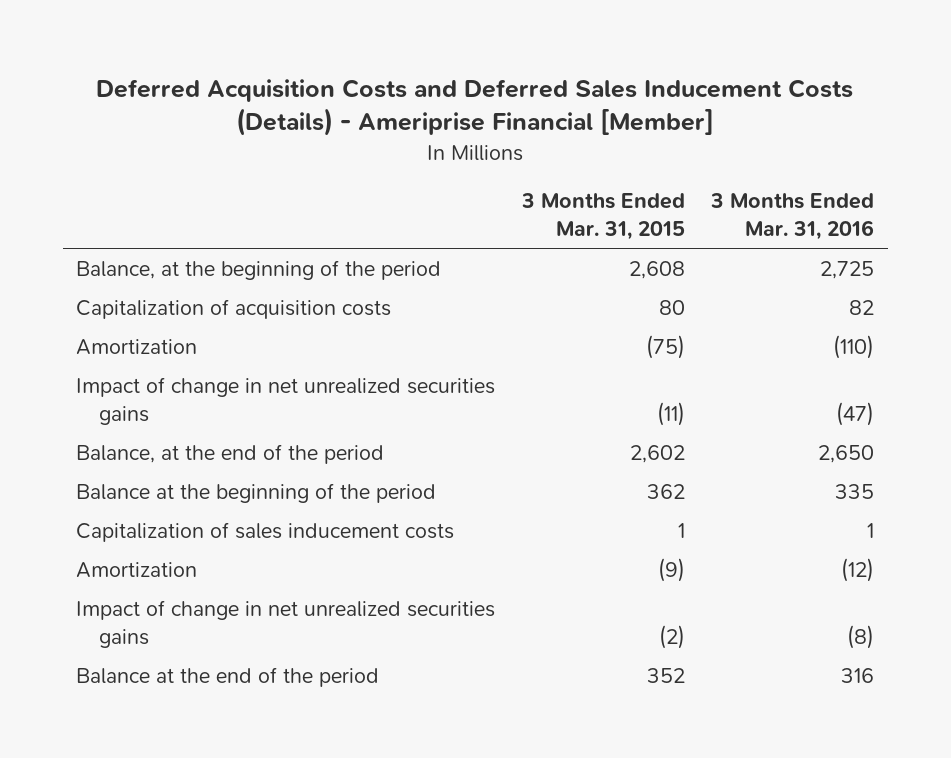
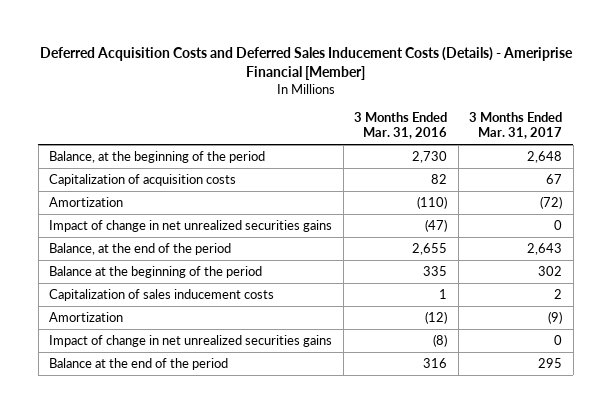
[520,193,685,241] 3 Months Ended Mar. 31, 2015 -> none
none -> [469,111,563,140] 3 Months Ended Mar. 31, 2017
[820,260,875,279] 2,725 -> [412,151,448,164] 2,730
[818,444,875,463] 2,650 -> [412,243,448,256] 2,655

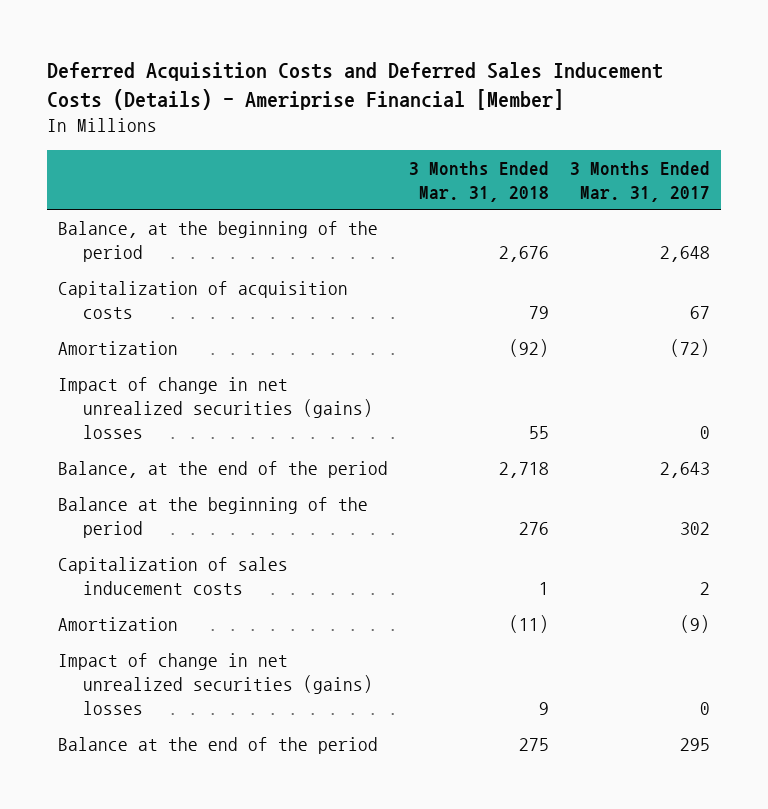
[354,111,448,140] 3 Months Ended Mar. 31, 2016 -> none
none -> [408,160,549,202] 3 Months Ended Mar. 31, 2018
[49,220,333,233] Impact of change in net unrealized securities gains -> [57,376,373,439] Impact of change in net unrealized securities (gains) losses
[49,335,333,348] Impact of change in net unrealized securities gains -> [57,652,373,715] Impact of change in net unrealized securities (gains) losses

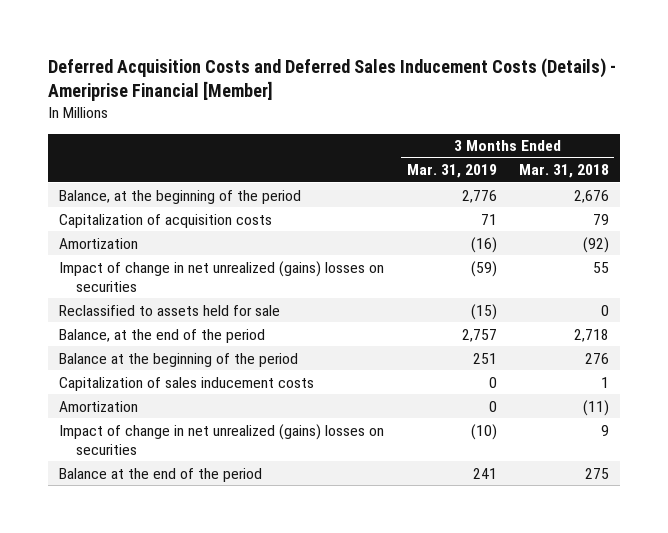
[570,160,711,202] 3 Months Ended Mar. 31, 2017 -> none
none -> [406,164,497,179] Mar. 31, 2019
[57,376,373,439] Impact of change in net unrealized securities (gains) losses -> [59,260,385,292] Impact of change in net unrealized (gains) losses on securities
none -> [59,304,281,316] Reclassified to assets held for sale
[57,652,373,715] Impact of change in net unrealized securities (gains) losses -> [59,423,385,455] Impact of change in net unrealized (gains) losses on securities

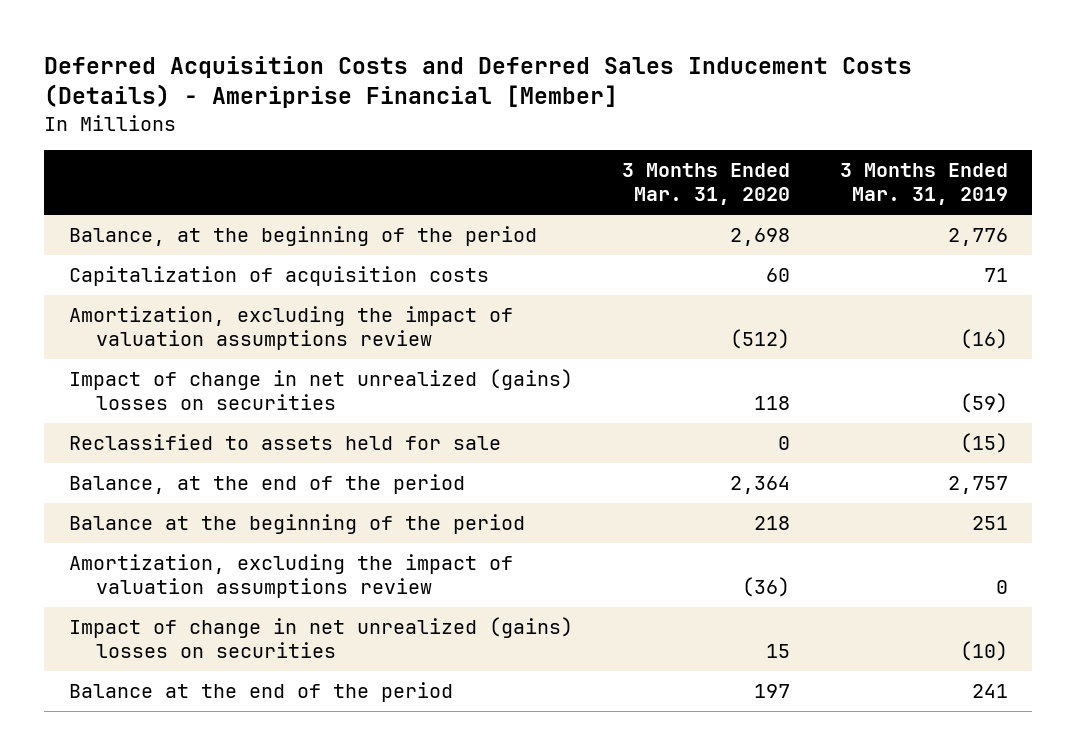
[518,164,609,179] Mar. 31, 2018 -> none
none -> [622,163,791,206] 3 Months Ended Mar. 31, 2020
[59,237,139,249] Amortization -> [68,306,513,351] Amortization, excluding the impact of valuation assumptions review
[59,376,315,391] Capitalization of sales inducement costs -> none
[59,400,139,412] Amortization -> [68,554,513,599] Amortization, excluding the impact of valuation assumptions review

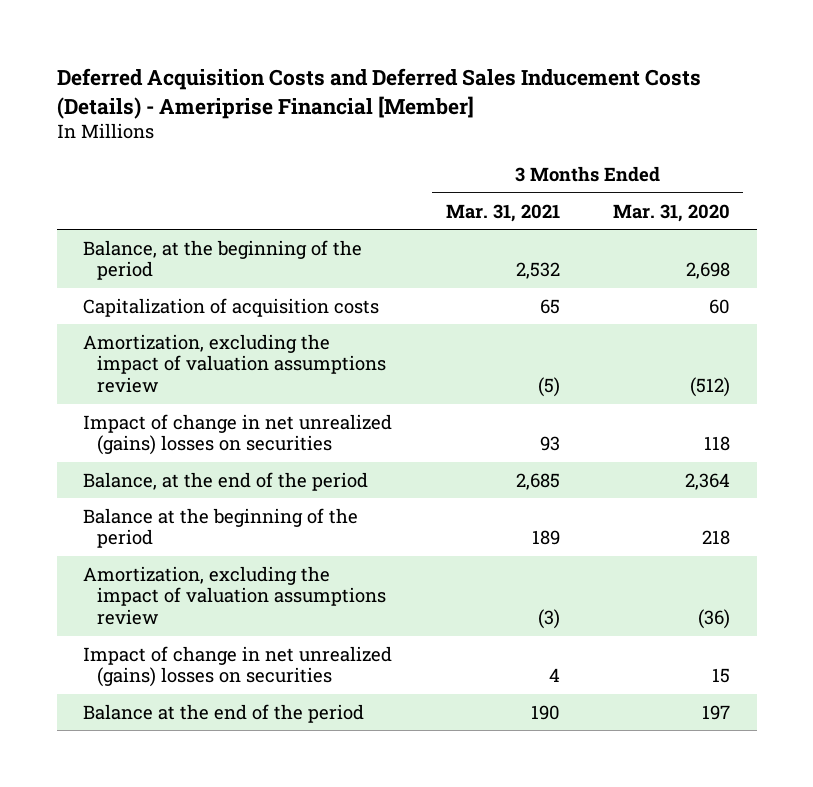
[839,163,1008,206] 3 Months Ended Mar. 31, 2019 -> none
none -> [445,203,560,222] Mar. 31, 2021
[68,434,501,451] Reclassified to assets held for sale -> none

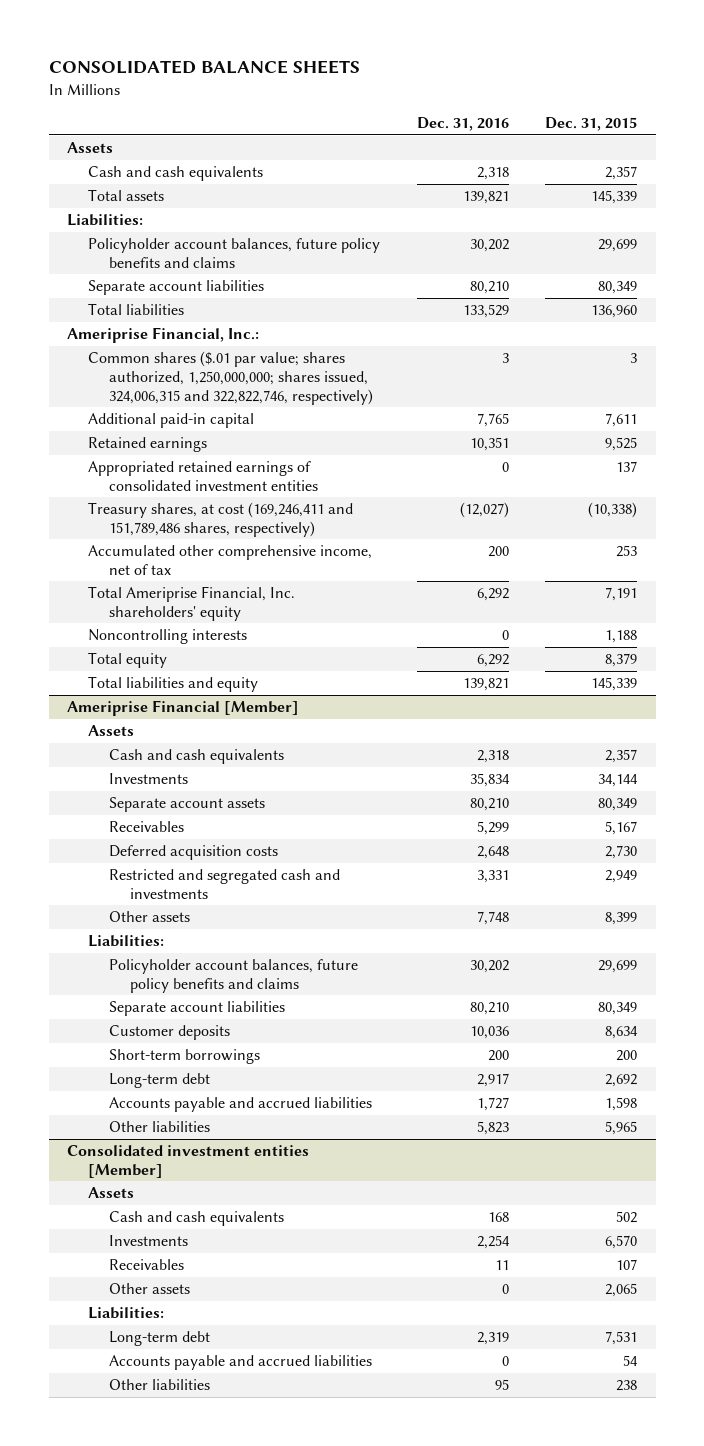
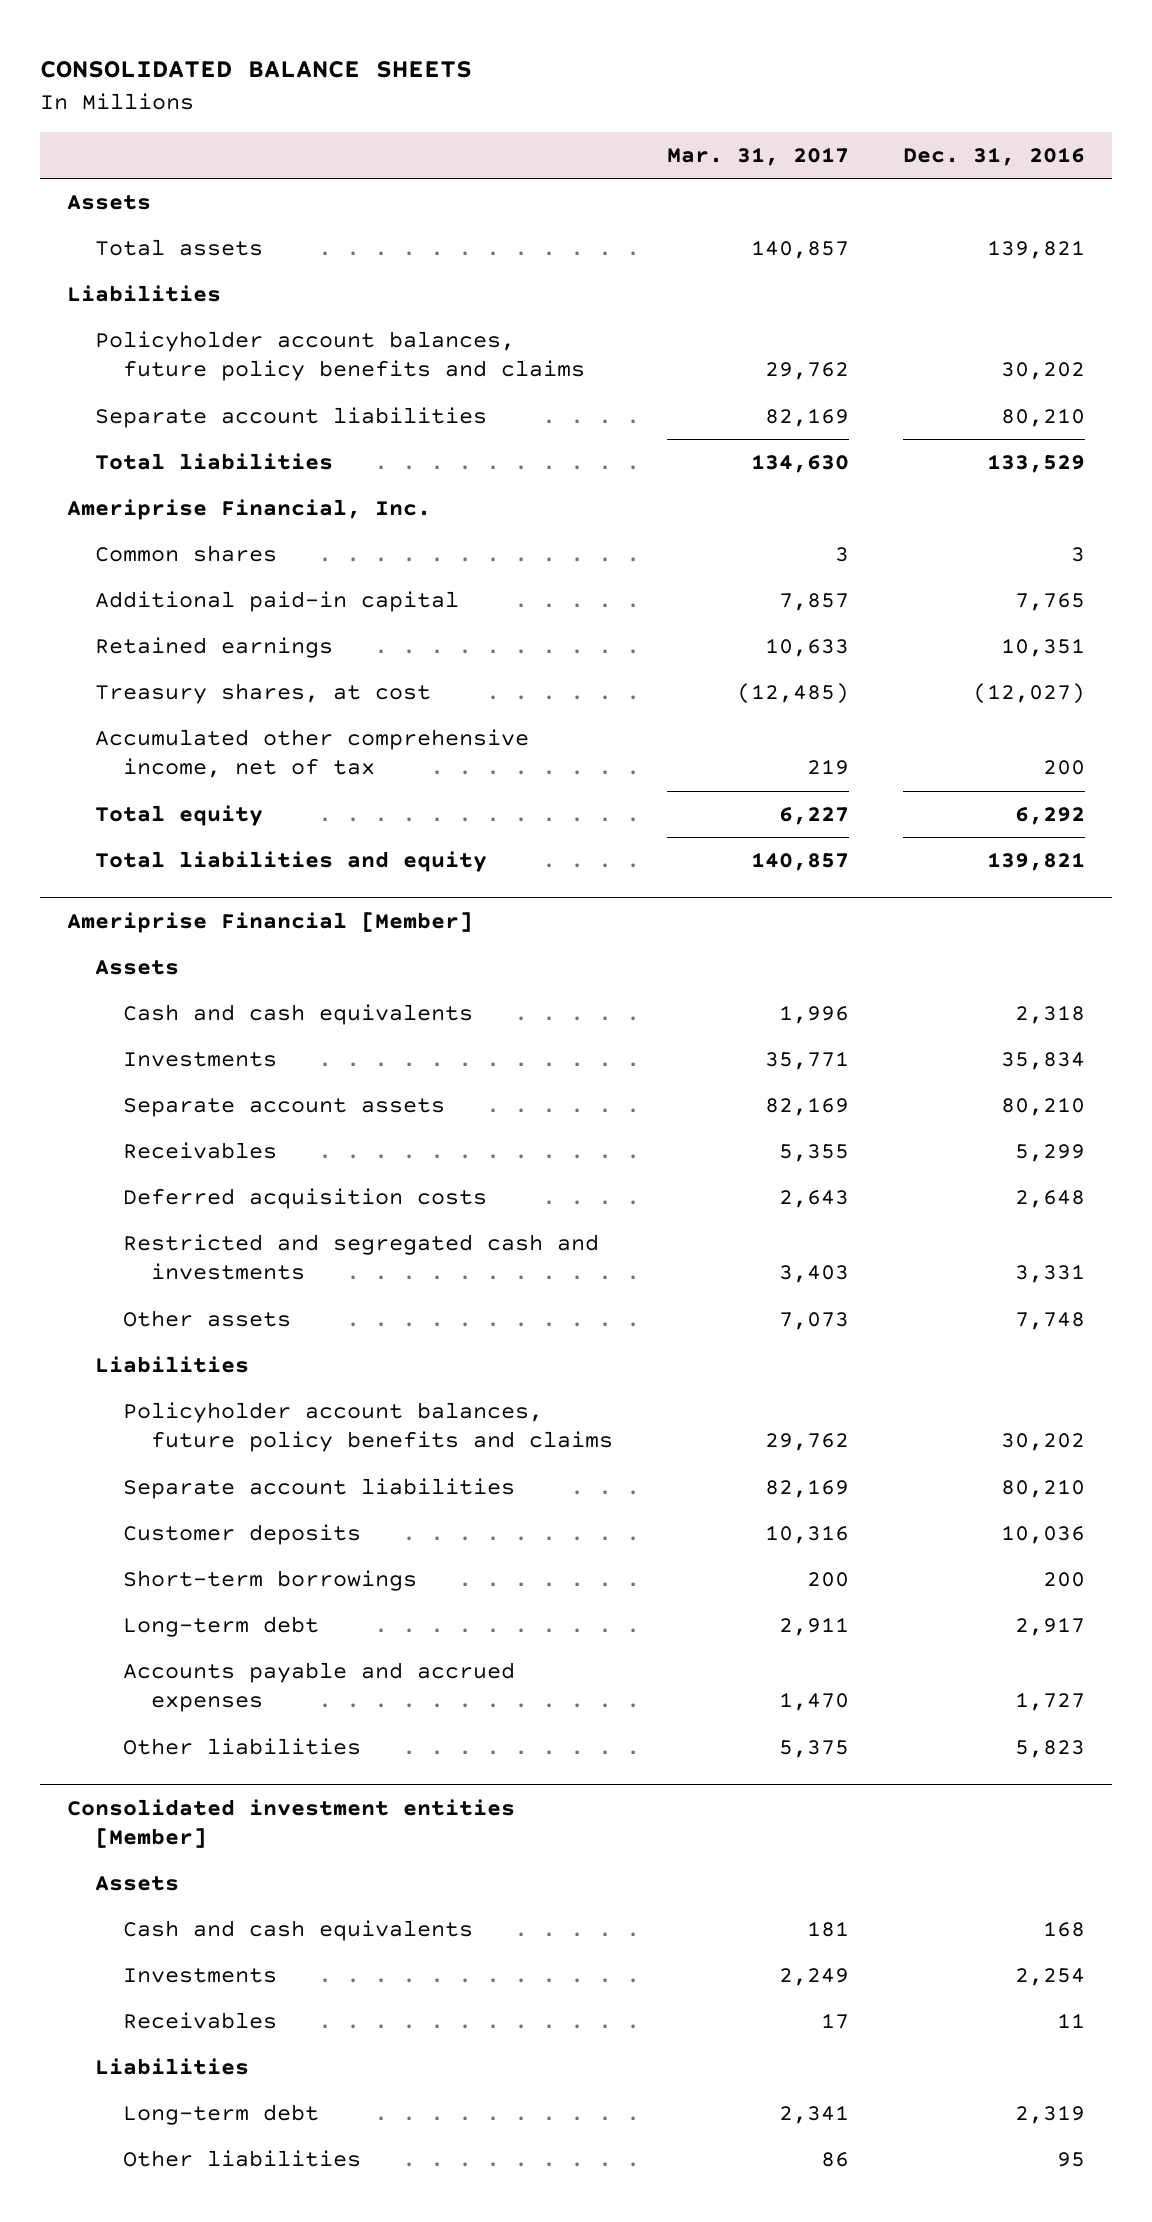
[545,117,638,132] Dec. 31, 2015 -> none
none -> [667,147,850,167] Mar. 31, 2017
[87,166,263,182] Cash and cash equivalents -> none
[66,214,143,227] Liabilities: -> [66,285,221,303] Liabilities
[66,327,259,344] Ameriprise Financial, Inc.: -> [66,499,431,521] Ameriprise Financial, Inc.
[87,351,373,405] Common shares ($.01 par value; shares authorized, 1,250,000,000; shares issued, 324,006,315 and 322,822,746, respectively) -> [94,545,277,563] Common shares
[87,461,318,491] Appropriated retained earnings of consolidated investment entities -> none
[87,502,353,537] Treasury shares, at cost (169,246,411 and 151,789,486 shares, respectively) -> [94,683,431,705] Treasury shares, at cost
[87,586,295,621] Total Ameriprise Financial, Inc. shareholders' equity -> none
[87,629,247,645] Noncontrolling interests -> none
[87,935,164,948] Liabilities: -> [94,1356,249,1374] Liabilities
[108,1097,372,1113] Accounts payable and accrued liabilities -> [122,1662,515,1713] Accounts payable and accrued expenses
[108,1283,190,1295] Other assets -> none
[87,1307,164,1320] Liabilities: -> [94,2058,249,2076] Liabilities
[108,1355,372,1371] Accounts payable and accrued liabilities -> none

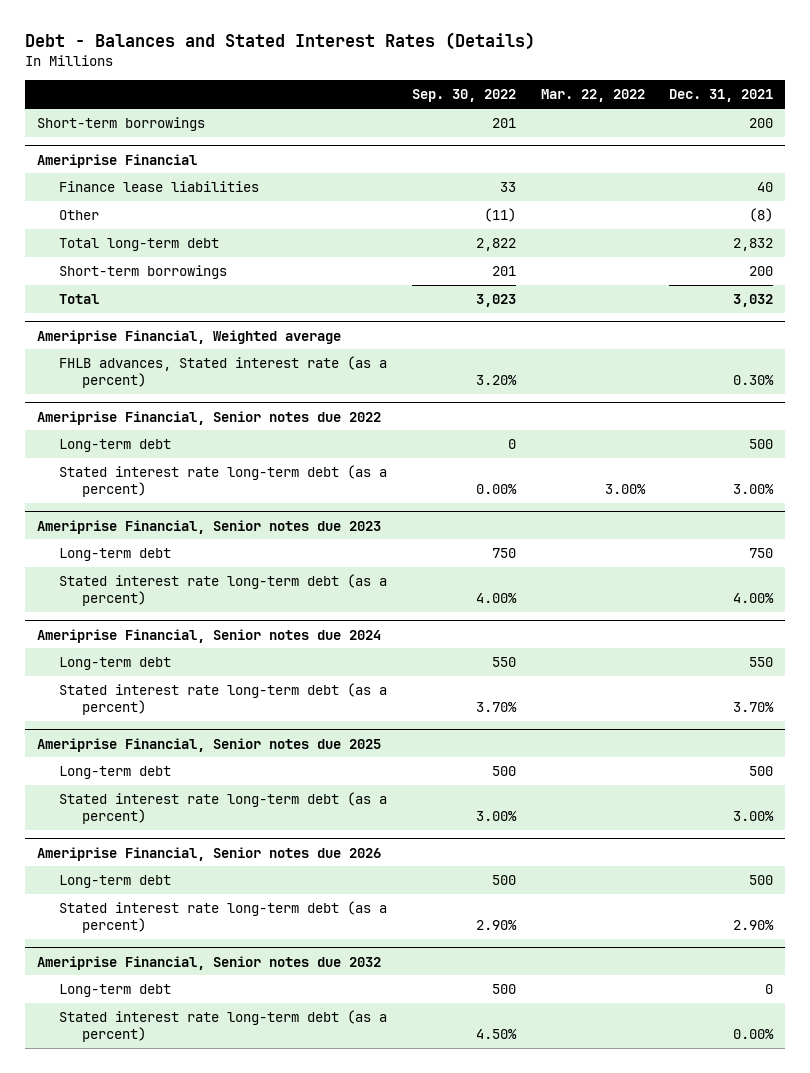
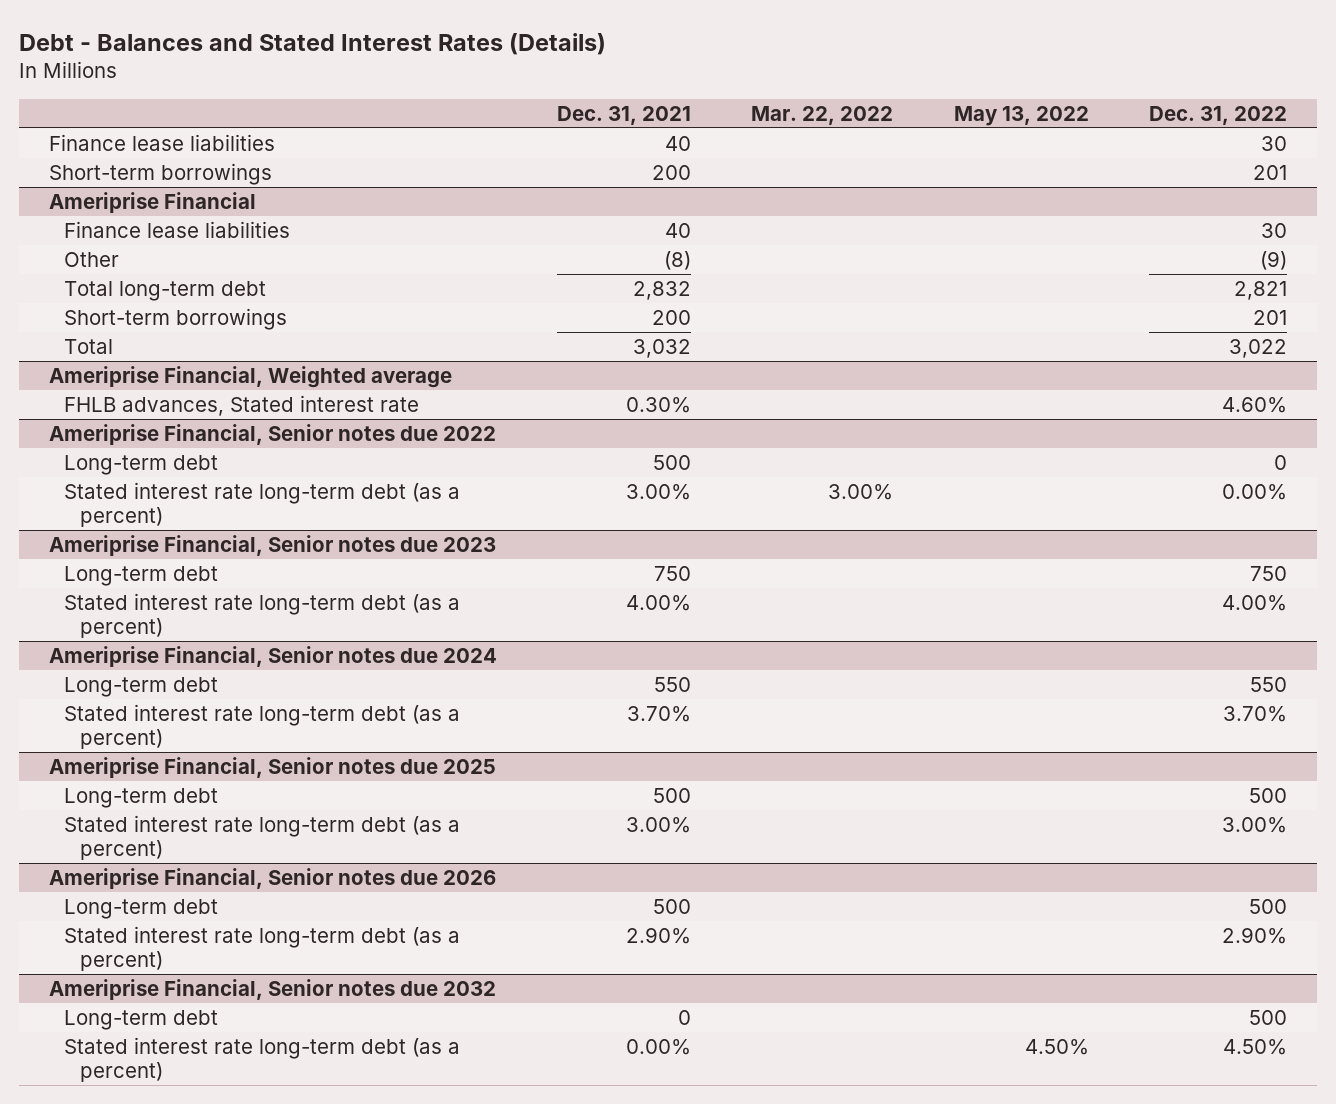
[411,89,516,103] Sep. 30, 2022 -> none
none -> [953,105,1089,126] May 13, 2022
none -> [1148,105,1287,125] Dec. 31, 2022
none -> [48,134,275,152] Finance lease liabilities
[59,356,388,388] FHLB advances, Stated interest rate (as a percent) -> [64,395,420,417] FHLB advances, Stated interest rate

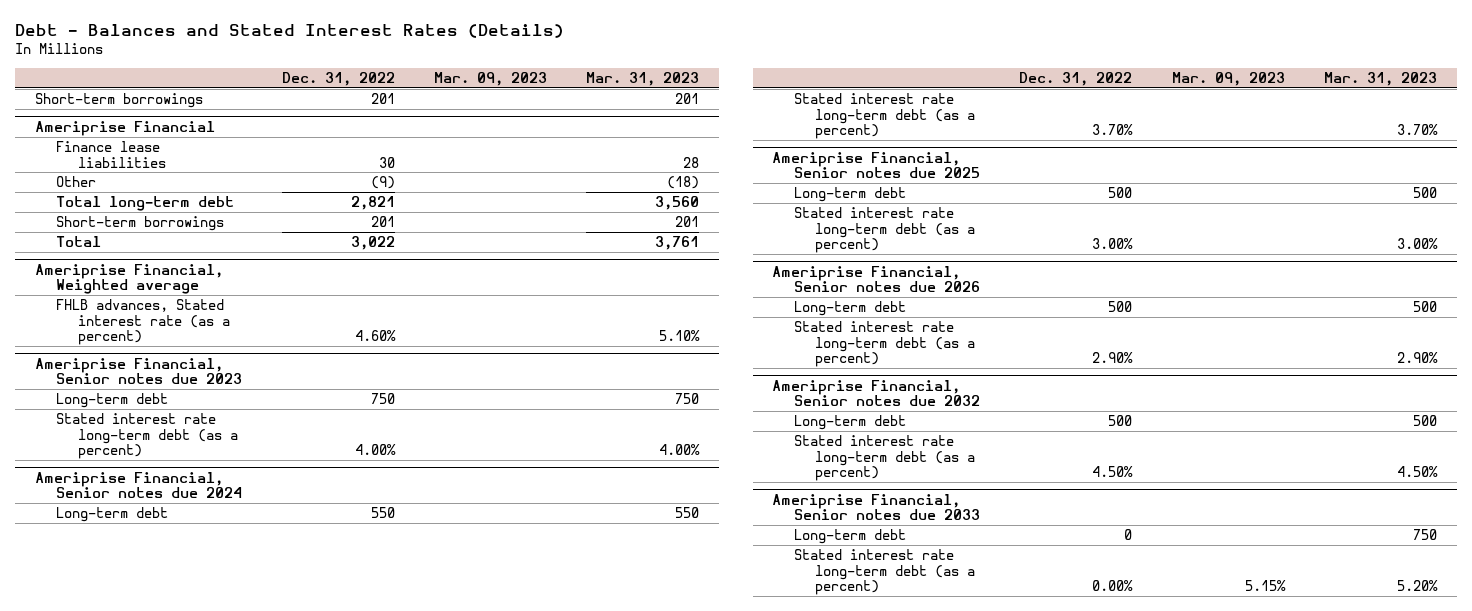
[557,105,692,125] Dec. 31, 2021 -> none
[751,105,894,125] Mar. 22, 2022 -> none
[953,105,1089,126] May 13, 2022 -> none
none -> [434,71,548,86] Mar. 09, 2023
none -> [586,71,700,86] Mar. 31, 2023
[48,134,275,152] Finance lease liabilities -> none
[48,424,496,446] Ameriprise Financial, Senior notes due 2022 -> none
[64,455,219,476] Long-term debt -> none
[64,482,461,528] Stated interest rate long-term debt (as a percent) -> none
[64,395,420,417] FHLB advances, Stated interest rate -> [56,298,230,346] FHLB advances, Stated interest rate (as a percent)
none -> [772,493,980,521] Ameriprise Financial, Senior notes due 2033
none -> [793,528,906,544] Long-term debt
none -> [793,548,976,596] Stated interest rate long-term debt (as a percent)

